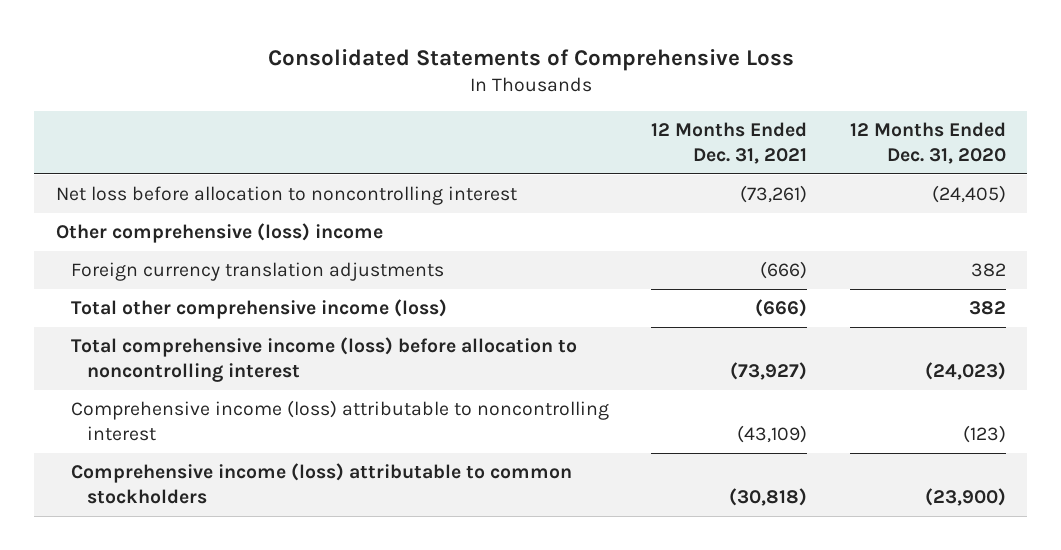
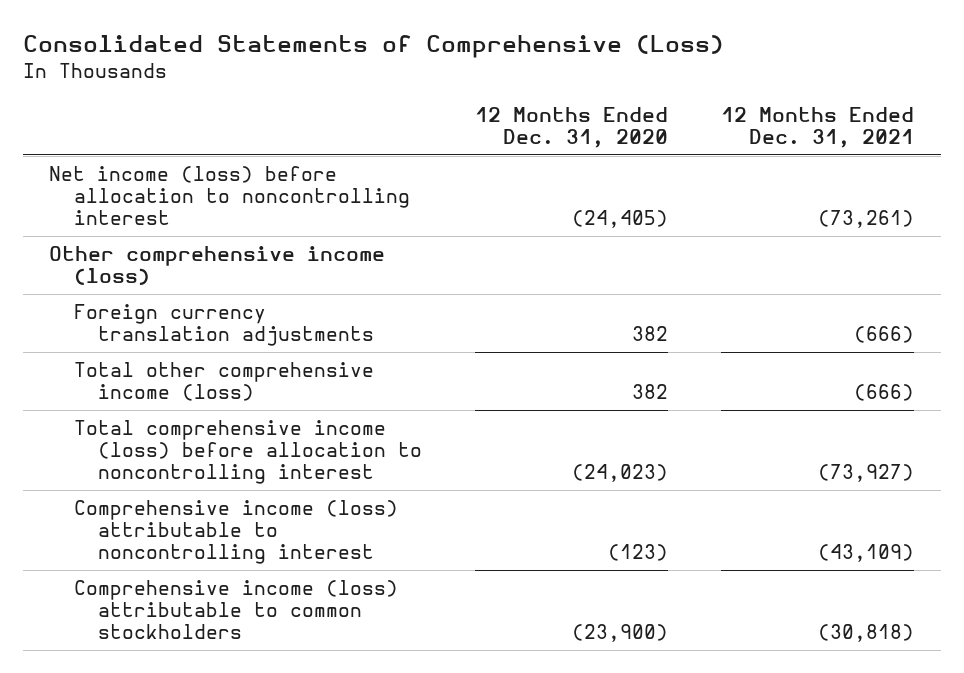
[267,48,794,71] Consolidated Statements of Comprehensive Loss -> [22,35,724,59] Consolidated Statements of Comprehensive (Loss)
[55,186,517,206] Net loss before allocation to noncontrolling interest -> [49,165,410,226] Net income (loss) before allocation to noncontrolling interest
[55,223,383,244] Other comprehensive (loss) income -> [49,245,386,286] Other comprehensive income (loss)

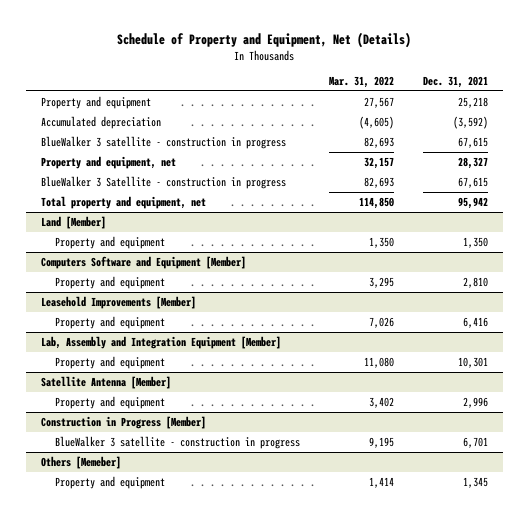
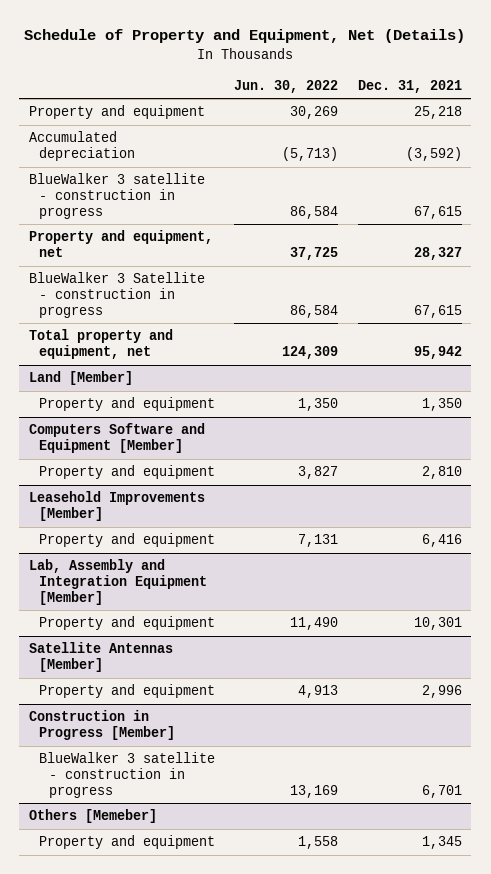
[329,75,395,88] Mar. 31, 2022 -> none
none -> [234,79,339,93] Jun. 30, 2022
[40,375,171,389] Satellite Antenna [Member] -> [29,642,174,673] Satellite Antennas [Member]

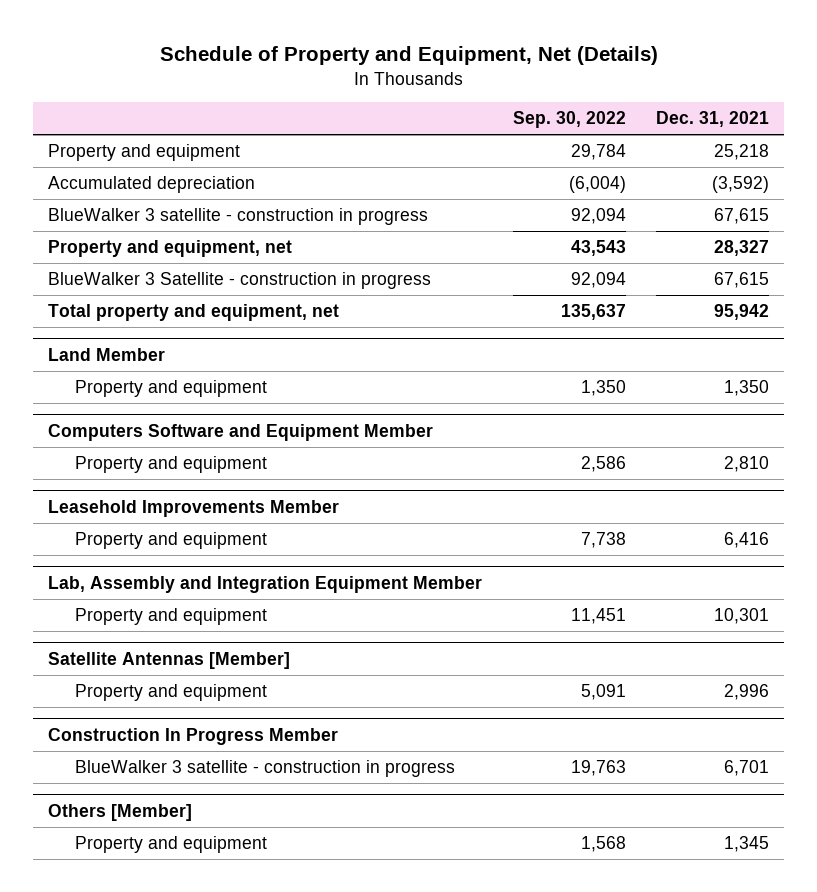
[234,79,339,93] Jun. 30, 2022 -> none
none -> [512,111,626,129] Sep. 30, 2022
[29,371,134,386] Land [Member] -> [48,347,166,361] Land Member
[29,423,206,454] Computers Software and Equipment [Member] -> [48,423,434,441] Computers Software and Equipment Member
[29,491,206,522] Leasehold Improvements [Member] -> [48,499,340,517] Leasehold Improvements Member
[29,559,207,605] Lab, Assembly and Integration Equipment [Member] -> [48,575,483,593] Lab, Assembly and Integration Equipment Member
[29,710,175,741] Construction in Progress [Member] -> [48,727,339,745] Construction In Progress Member
[29,809,158,824] Others [Memeber] -> [48,803,193,821] Others [Member]

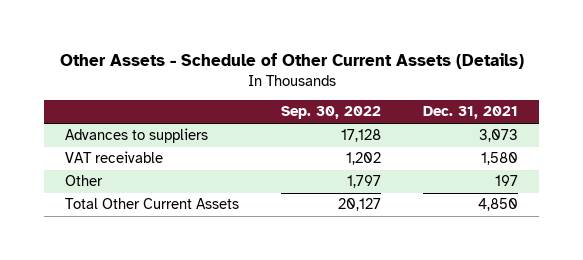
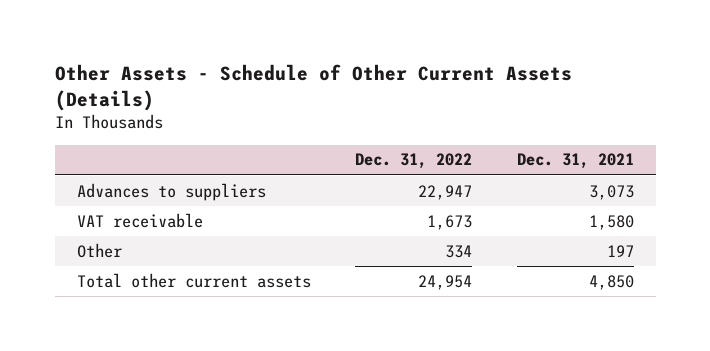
[281,106,382,120] Sep. 30, 2022 -> none
none -> [355,153,473,170] Dec. 31, 2022
[65,198,240,210] Total Other Current Assets -> [76,272,311,288] Total other current assets

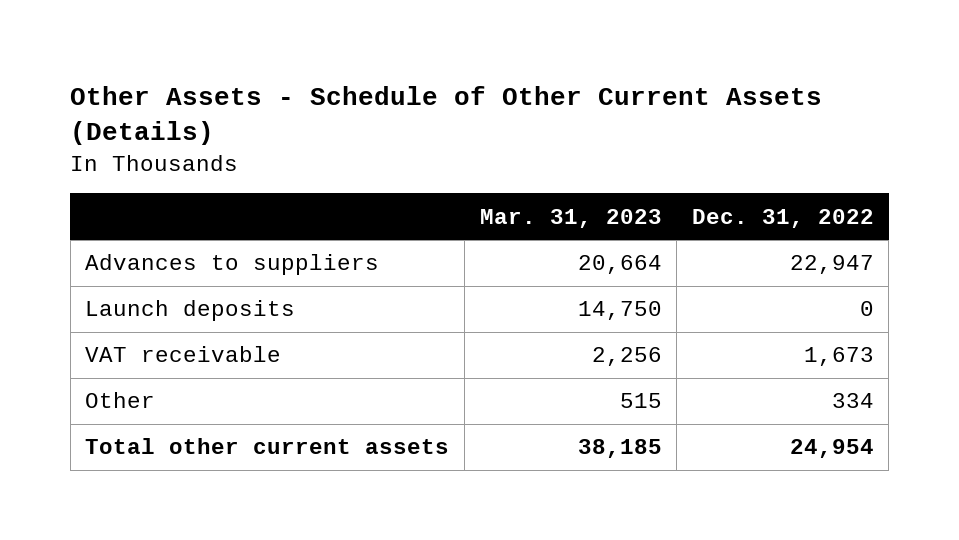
[516,153,634,170] Dec. 31, 2021 -> none
none -> [479,208,662,228] Mar. 31, 2023
none -> [85,300,296,322] Launch deposits

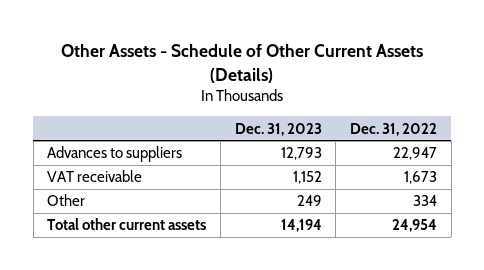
[479,208,662,228] Mar. 31, 2023 -> none
none -> [234,122,322,136] Dec. 31, 2023
[85,300,296,322] Launch deposits -> none

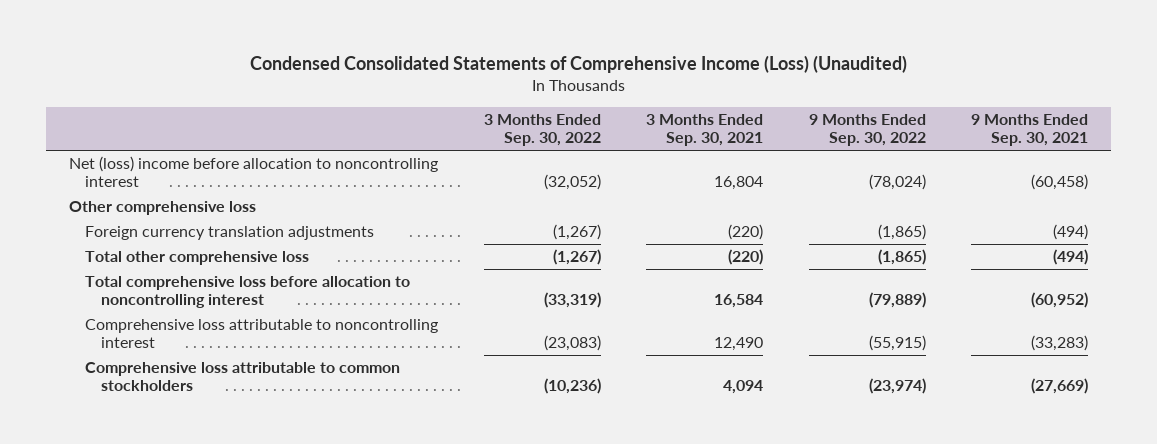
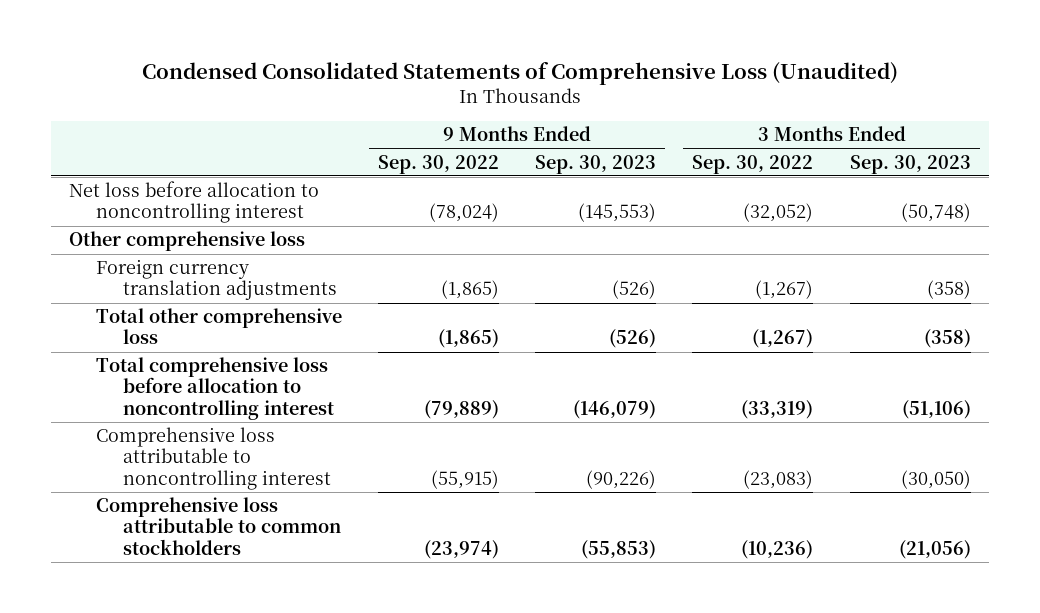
[249,55,907,74] Condensed Consolidated Statements of Comprehensive Income (Loss) (Unaudited) -> [141,61,898,85] Condensed Consolidated Statements of Comprehensive Loss (Unaudited)
[646,114,764,147] 3 Months Ended Sep. 30, 2021 -> none
[971,114,1089,147] 9 Months Ended Sep. 30, 2021 -> none
none -> [535,154,657,174] Sep. 30, 2023
none -> [849,154,971,174] Sep. 30, 2023
[69,156,439,188] Net (loss) income before allocation to noncontrolling interest -> [68,181,319,224] Net loss before allocation to noncontrolling interest

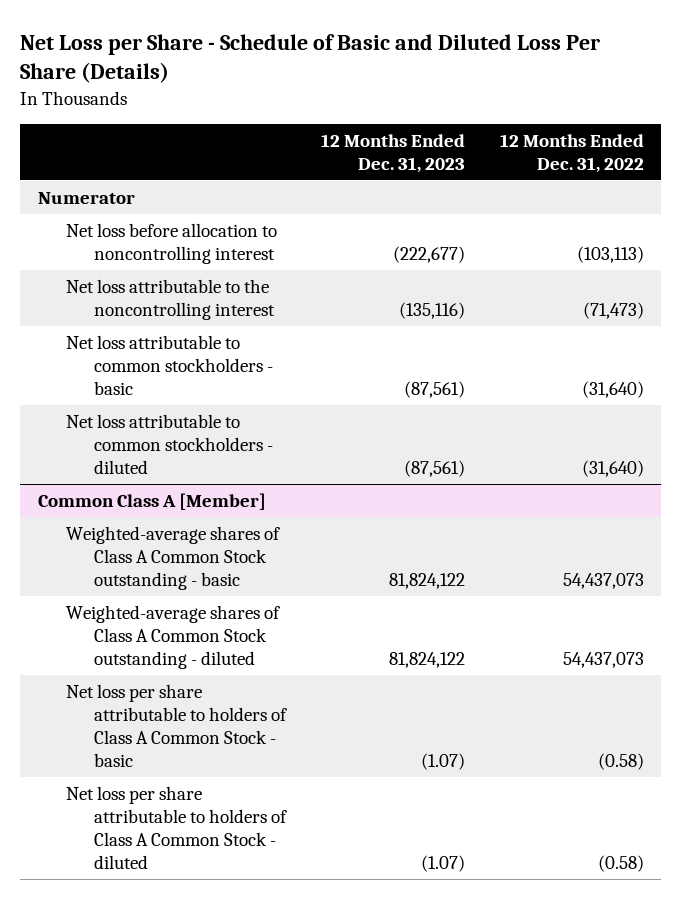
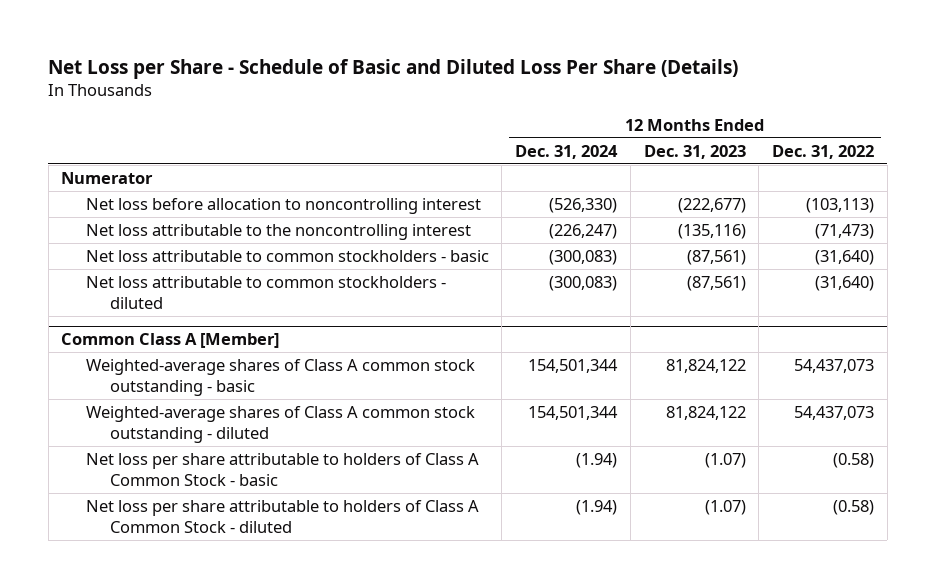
none -> [515,144,619,159] Dec. 31, 2024
[66,525,281,591] Weighted-average shares of Class A Common Stock outstanding - basic -> [85,358,475,396] Weighted-average shares of Class A common stock outstanding - basic
[66,604,281,670] Weighted-average shares of Class A Common Stock outstanding - diluted -> [85,405,475,443] Weighted-average shares of Class A common stock outstanding - diluted

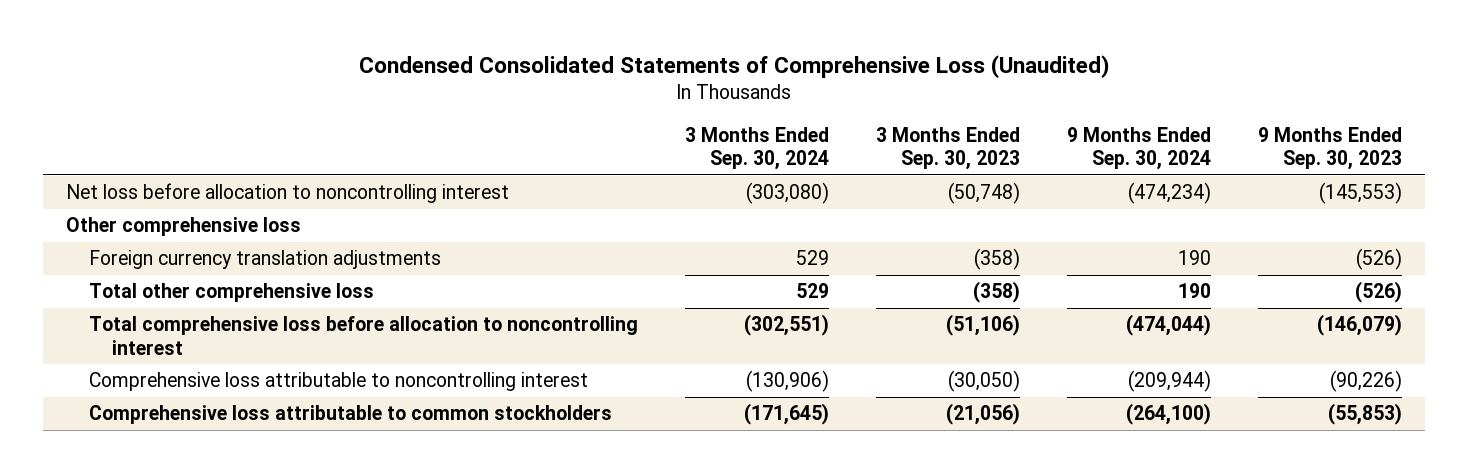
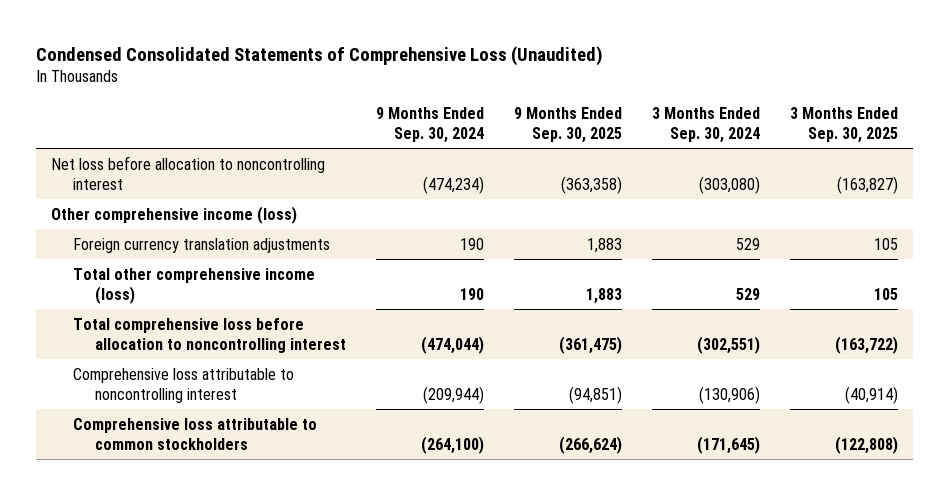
[875,126,1020,171] 3 Months Ended Sep. 30, 2023 -> none
[1257,126,1402,171] 9 Months Ended Sep. 30, 2023 -> none
none -> [514,106,623,144] 9 Months Ended Sep. 30, 2025
none -> [789,106,898,144] 3 Months Ended Sep. 30, 2025
[66,217,302,237] Other comprehensive loss -> [50,205,297,224] Other comprehensive income (loss)
[89,283,375,303] Total other comprehensive loss -> [73,267,316,304] Total other comprehensive income (loss)

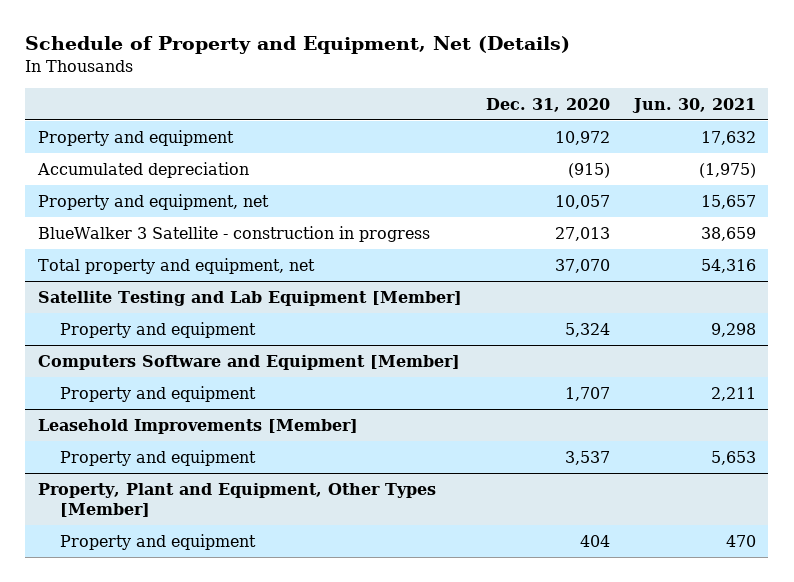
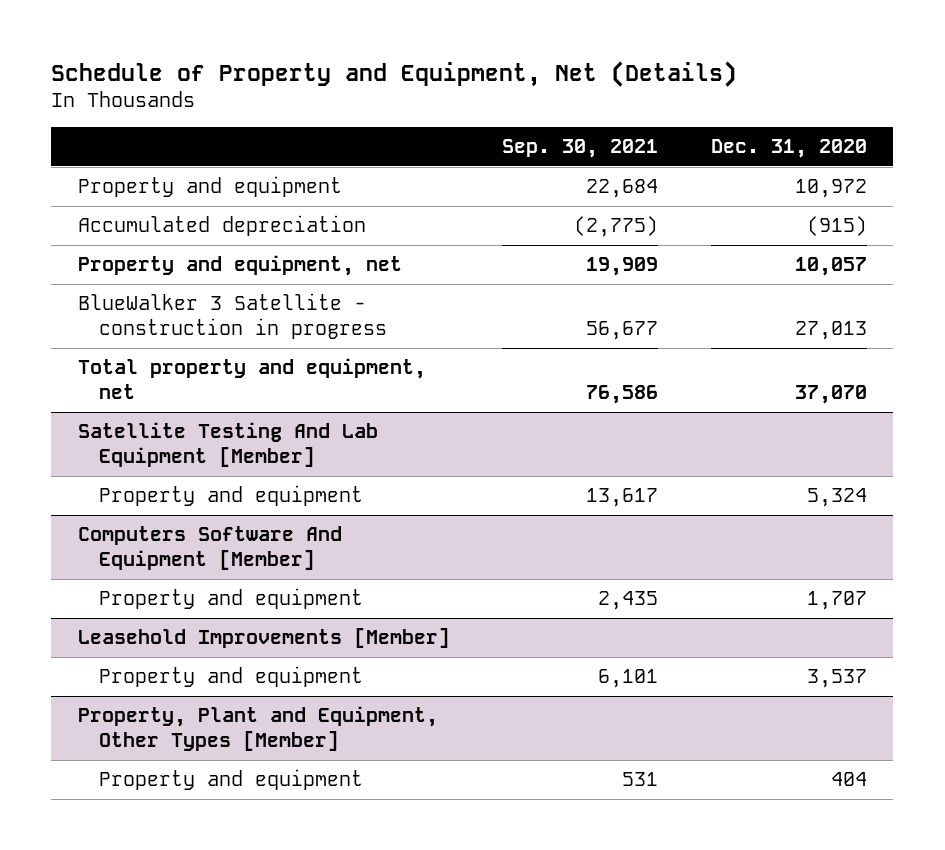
[632,97,757,113] Jun. 30, 2021 -> none
none -> [502,139,659,159] Sep. 30, 2021
[37,290,462,306] Satellite Testing and Lab Equipment [Member] -> [77,422,378,468] Satellite Testing And Lab Equipment [Member]
[37,354,460,370] Computers Software and Equipment [Member] -> [77,526,342,571] Computers Software And Equipment [Member]

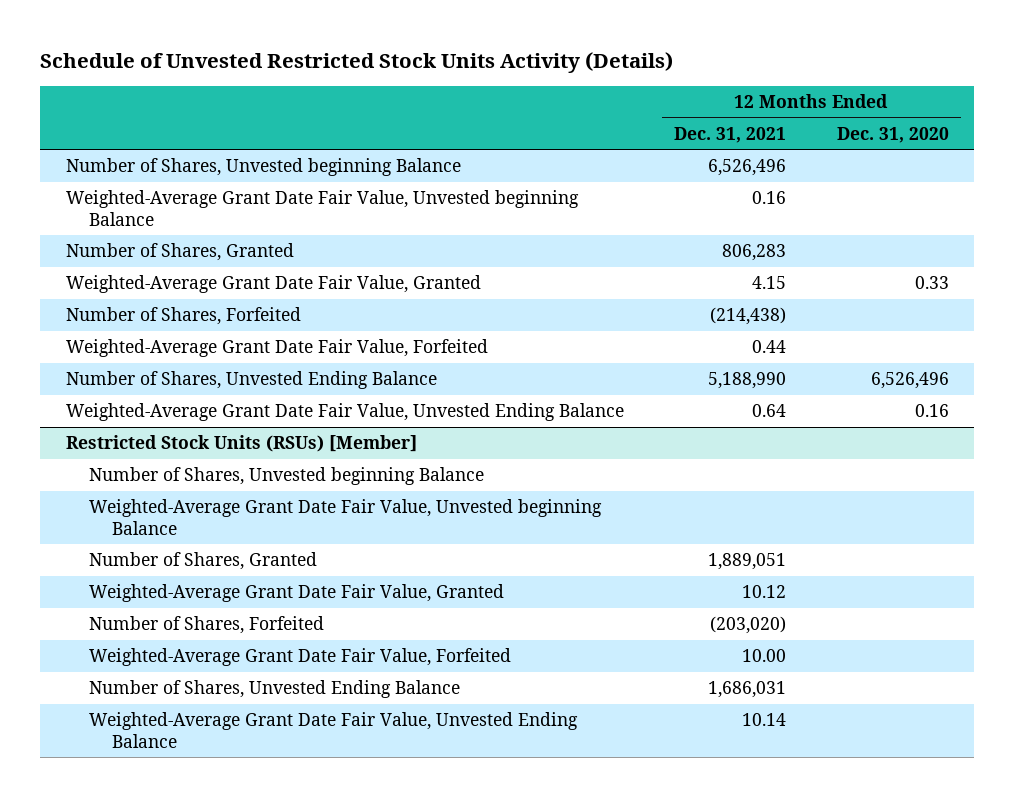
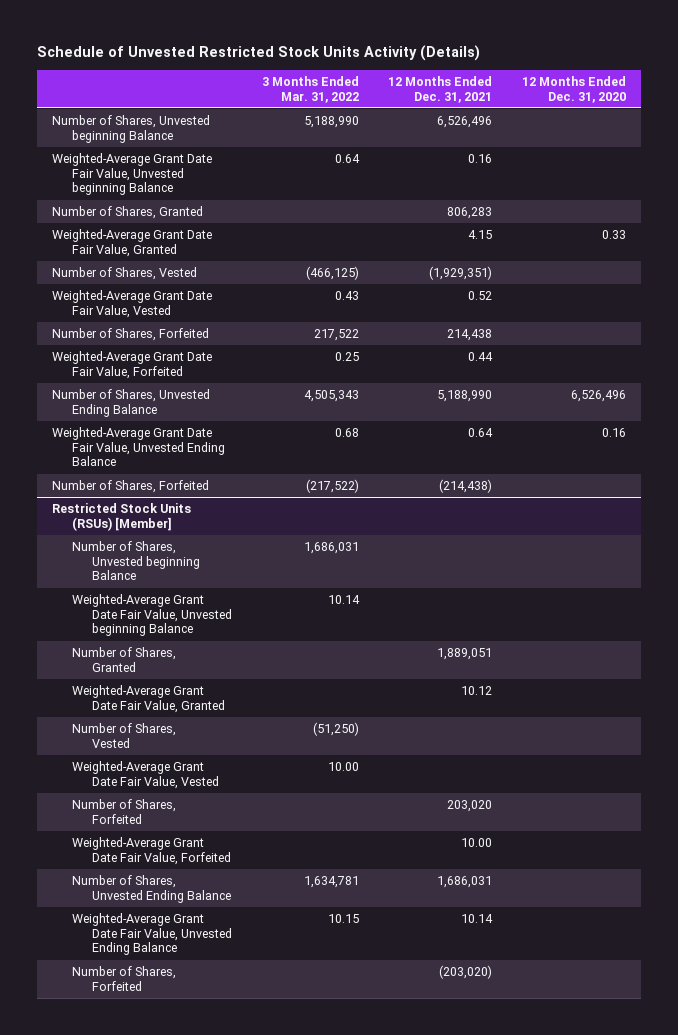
none -> [261,76,359,103] 3 Months Ended Mar. 31, 2022
none -> [52,267,198,281] Number of Shares, Vested
none -> [52,290,213,318] Weighted-Average Grant Date Fair Value, Vested
none -> [52,328,210,342] Number of Shares, Forfeited
[65,307,301,326] Number of Shares, Forfeited -> [52,480,210,494] Number of Shares, Forfeited
none -> [72,723,177,748] Number of Shares, Vested
none -> [72,761,219,789] Weighted-Average Grant Date Fair Value, Vested
none -> [72,799,177,824] Number of Shares, Forfeited
[88,616,324,635] Number of Shares, Forfeited -> [72,966,177,991] Number of Shares, Forfeited

